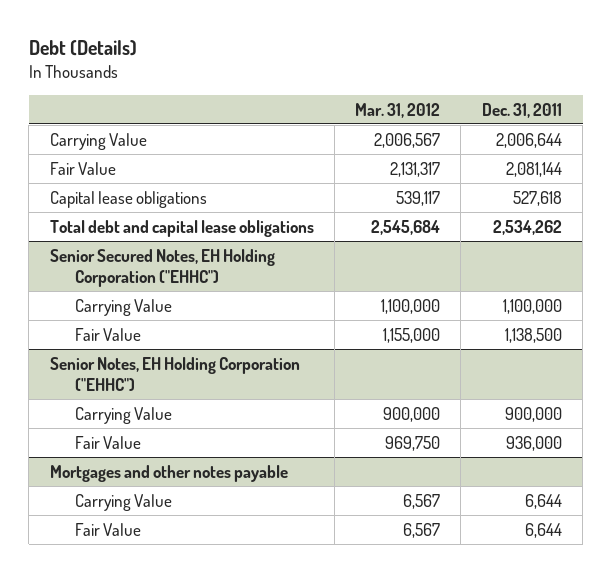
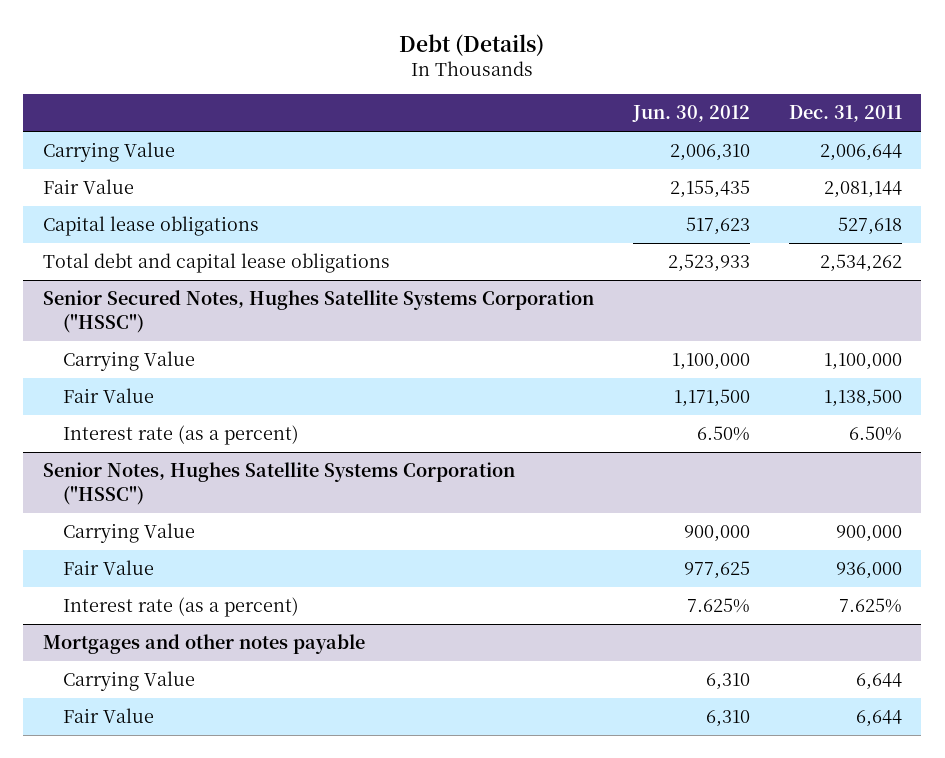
[355,102,441,118] Mar. 31, 2012 -> none
none -> [631,105,750,123] Jun. 30, 2012
[49,248,275,287] Senior Secured Notes, EH Holding Corporation ("EHHC") -> none
none -> [42,290,594,333] Senior Secured Notes, Hughes Satellite Systems Corporation ("HSSC")
[49,356,300,391] Senior Notes, EH Holding Corporation ("EHHC") -> none
none -> [62,425,299,446] Interest rate (as a percent)
none -> [42,462,515,505] Senior Notes, Hughes Satellite Systems Corporation ("HSSC")
none -> [62,597,299,618] Interest rate (as a percent)

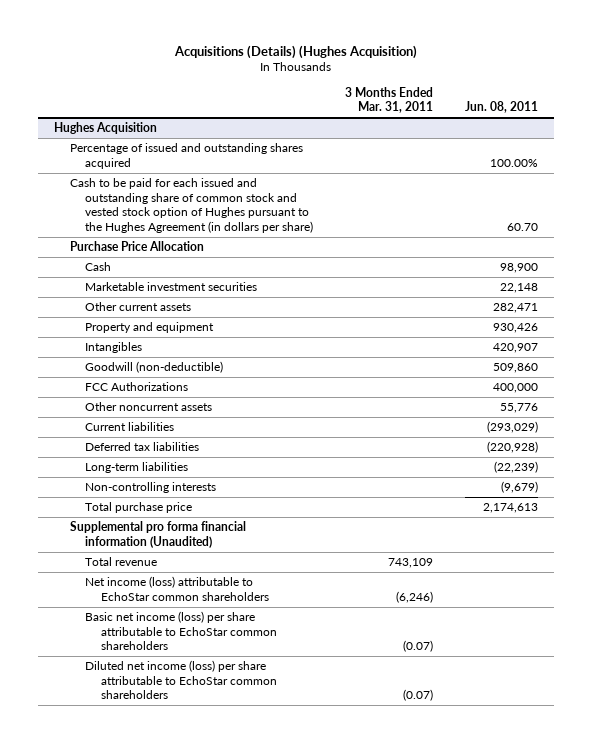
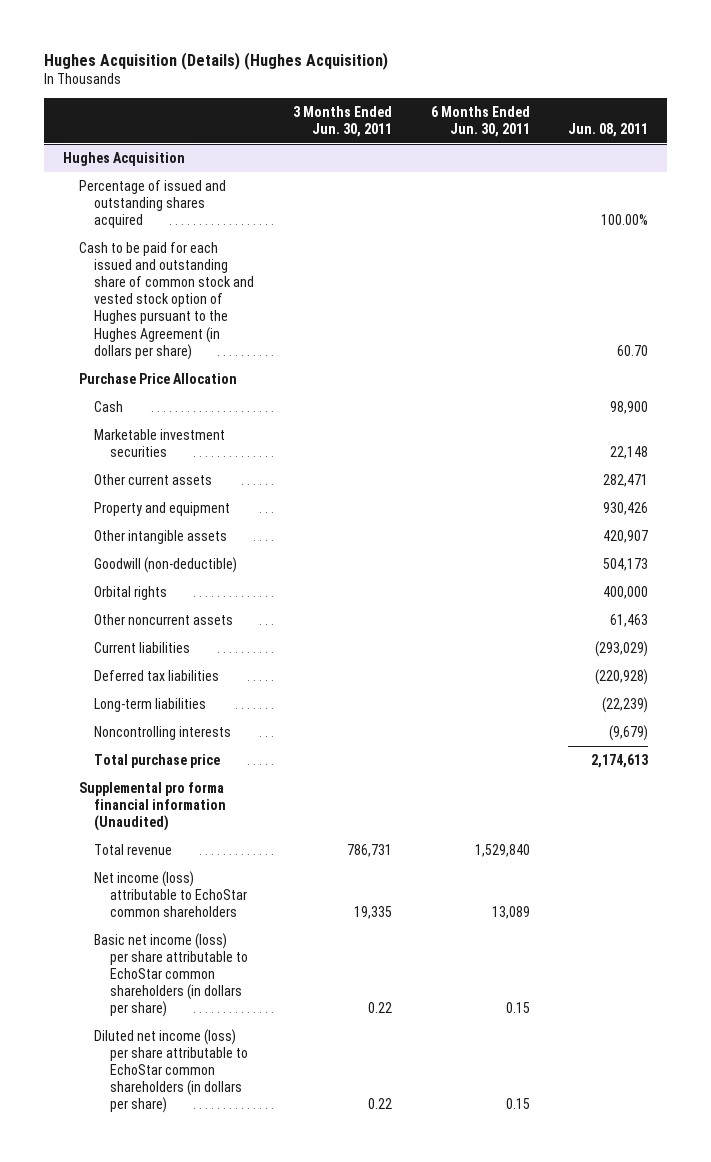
[174,44,418,59] Acquisitions (Details) (Hughes Acquisition) -> [44,51,389,70] Hughes Acquisition (Details) (Hughes Acquisition)
[345,86,434,114] 3 Months Ended Mar. 31, 2011 -> none
none -> [292,105,392,138] 3 Months Ended Jun. 30, 2011
none -> [430,105,530,138] 6 Months Ended Jun. 30, 2011
[85,382,189,392] FCC Authorizations -> none
[85,342,143,354] Intangibles -> [94,529,228,544] Other intangible assets
[492,363,538,374] 509,860 -> [603,557,649,571] 504,173
none -> [94,585,168,600] Orbital rights
[499,403,538,414] 55,776 -> [610,613,649,627] 61,463
[85,482,217,494] Non-controlling interests -> [94,725,232,740] Noncontrolling interests
[85,611,277,651] Basic net income (loss) per share attributable to EchoStar common shareholders -> [94,932,248,1018] Basic net income (loss) per share attributable to EchoStar common shareholders (in dollars per share)
[85,660,277,700] Diluted net income (loss) per share attributable to EchoStar common shareholders -> [94,1028,248,1114] Diluted net income (loss) per share attributable to EchoStar common shareholders (in dollars per share)

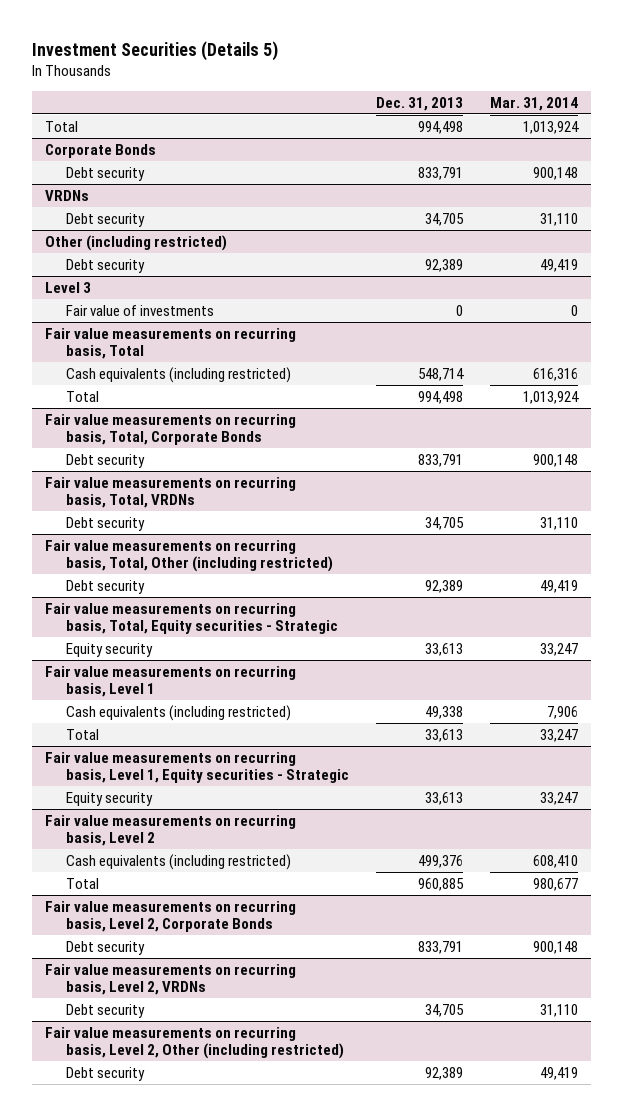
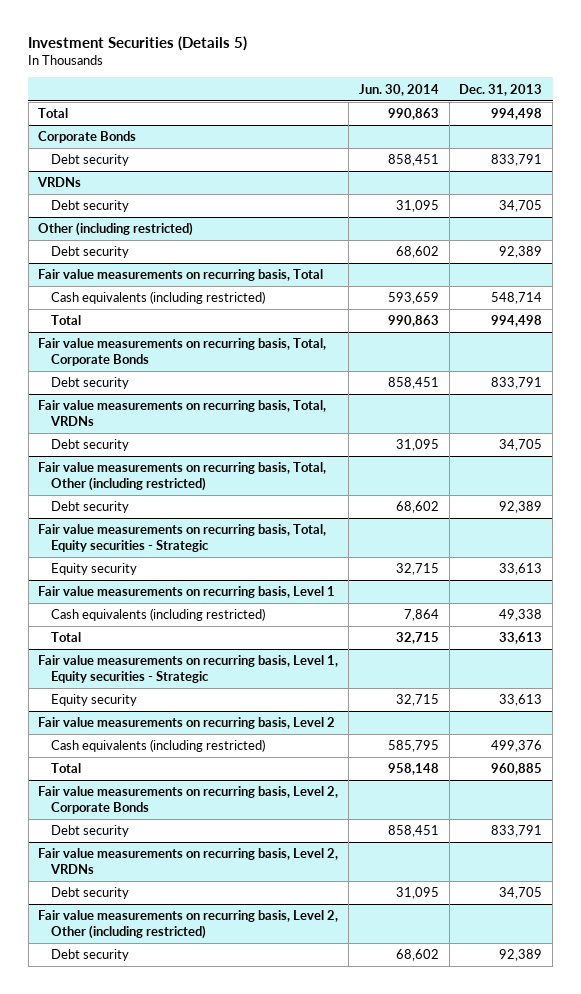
[489,97,578,112] Mar. 31, 2014 -> none
none -> [358,83,439,96] Jun. 30, 2014
[45,281,92,293] Level 3 -> none
[66,304,215,316] Fair value of investments -> none

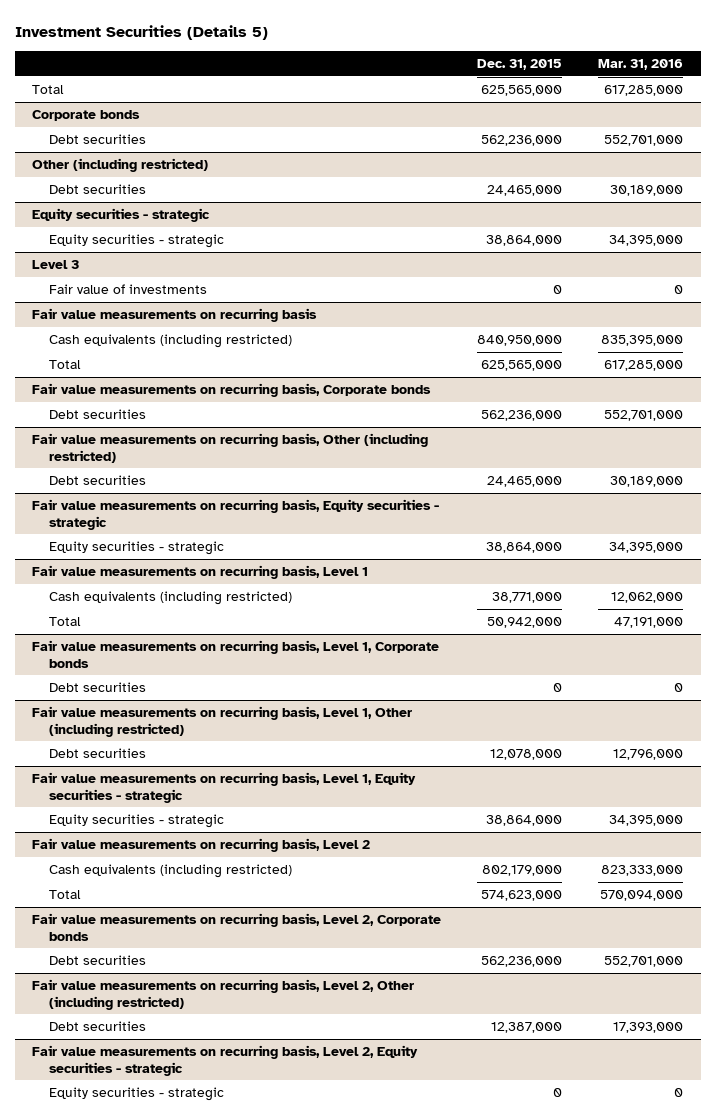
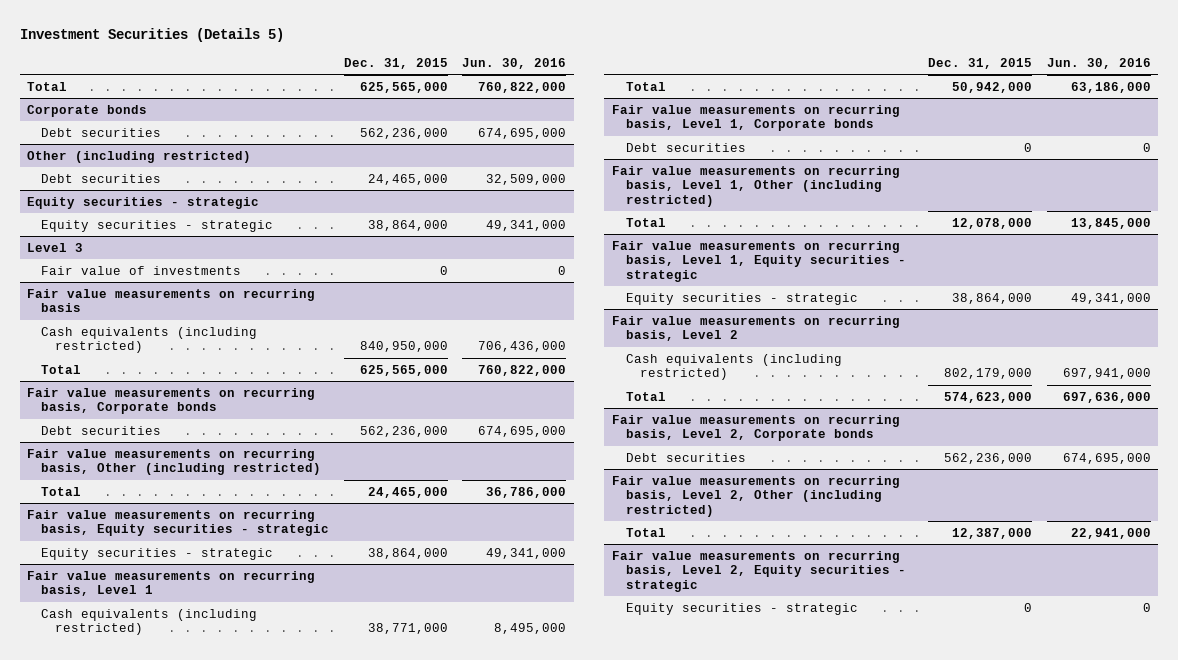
[597,58,683,70] Mar. 31, 2016 -> none
none -> [462,57,567,69] Jun. 30, 2016
[48,475,146,486] Debt securities -> [41,486,82,496] Total
[48,748,146,759] Debt securities -> [625,217,666,227] Total
[48,1021,146,1032] Debt securities -> [625,527,666,537] Total

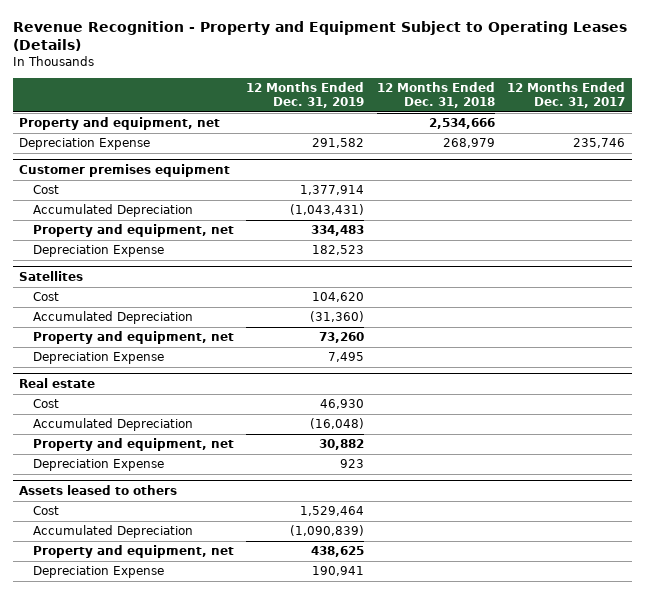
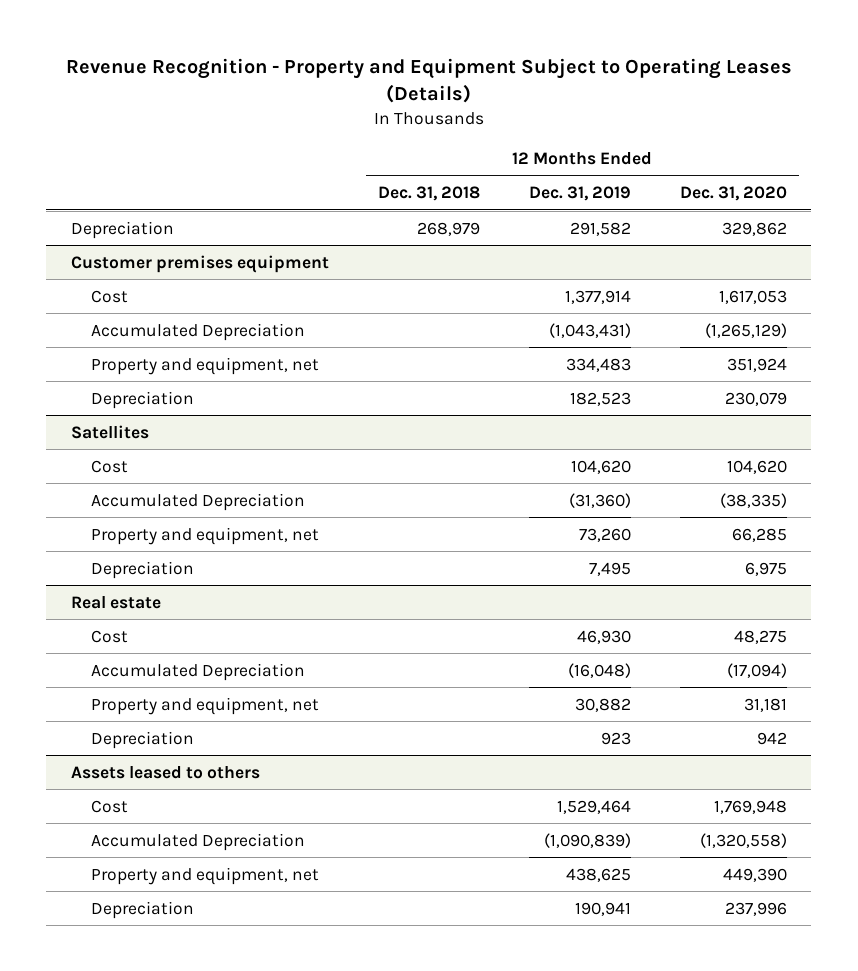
[507,82,626,108] 12 Months Ended Dec. 31, 2017 -> none
none -> [679,185,787,201] Dec. 31, 2020
[19,117,221,131] Property and equipment, net -> none
[19,138,151,151] Depreciation Expense -> [70,220,174,239] Depreciation
[32,245,164,258] Depreciation Expense -> [91,390,195,409] Depreciation
[32,352,164,365] Depreciation Expense -> [91,560,195,579] Depreciation
[32,459,164,472] Depreciation Expense -> [91,730,195,749] Depreciation
[32,566,164,579] Depreciation Expense -> [91,900,195,919] Depreciation

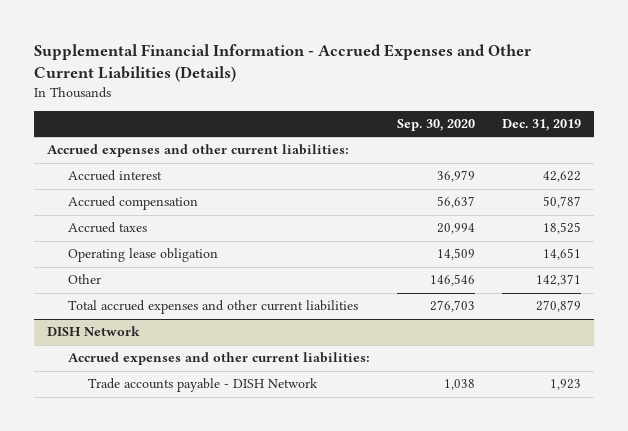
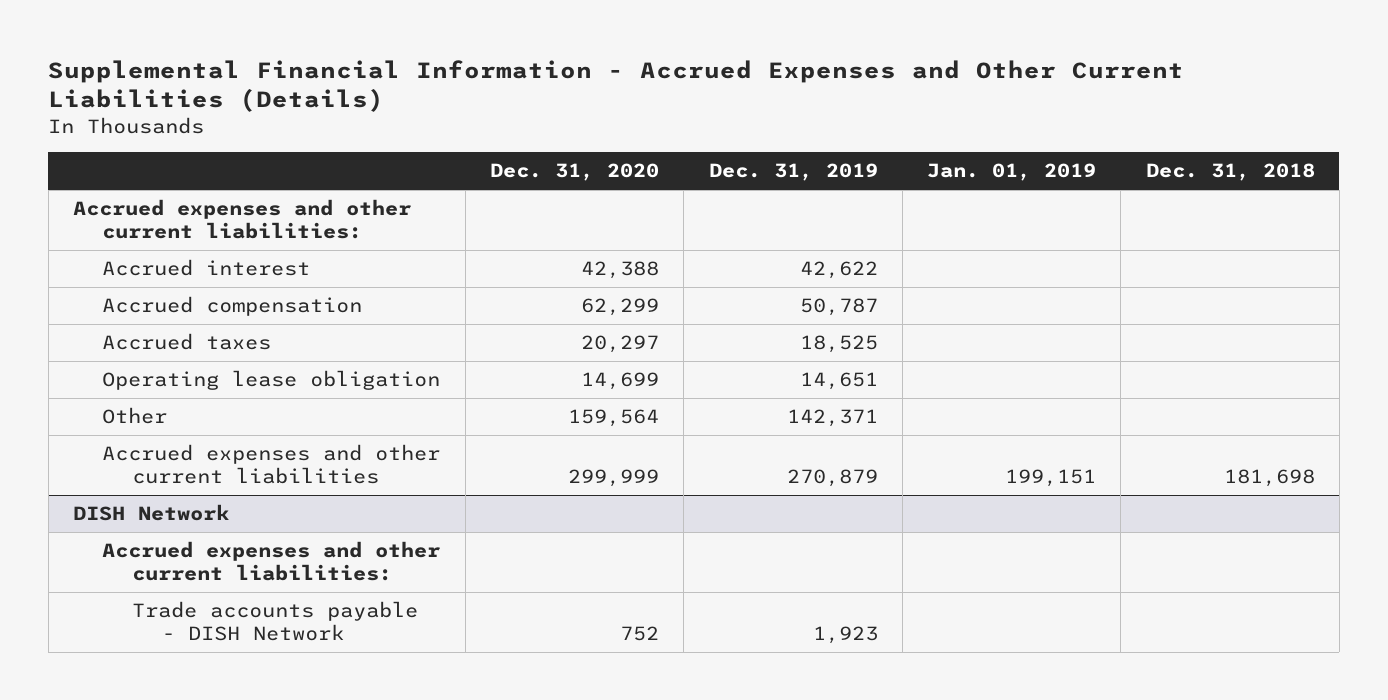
[396,119,475,132] Sep. 30, 2020 -> none
none -> [490,163,660,182] Dec. 31, 2020
none -> [927,163,1097,182] Jan. 01, 2019
none -> [1145,163,1315,182] Dec. 31, 2018
[67,300,358,315] Total accrued expenses and other current liabilities -> [102,444,441,485] Accrued expenses and other current liabilities

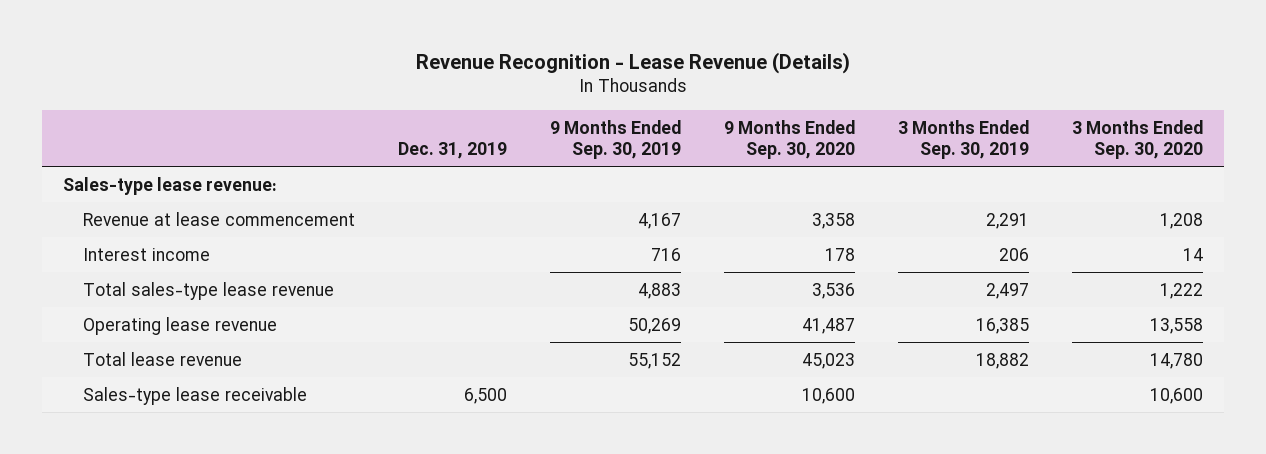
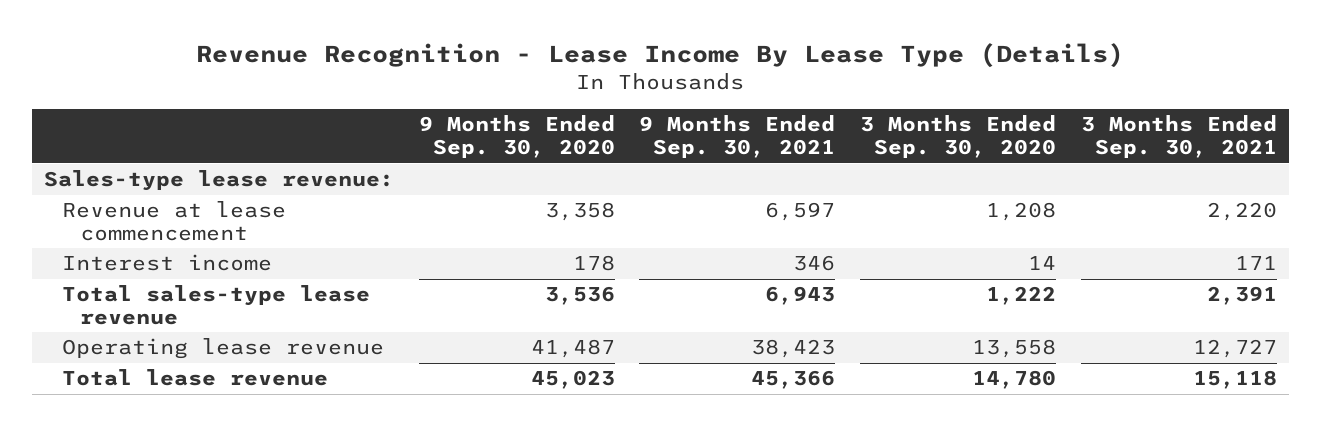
[415,51,850,74] Revenue Recognition - Lease Revenue (Details) -> [196,43,1125,69] Revenue Recognition - Lease Income By Lease Type (Details)
[397,141,507,159] Dec. 31, 2019 -> none
[549,119,681,159] 9 Months Ended Sep. 30, 2019 -> none
[897,119,1029,159] 3 Months Ended Sep. 30, 2019 -> none
none -> [639,115,836,159] 9 Months Ended Sep. 30, 2021
none -> [1080,115,1277,159] 3 Months Ended Sep. 30, 2021
[82,386,307,405] Sales-type lease receivable -> none

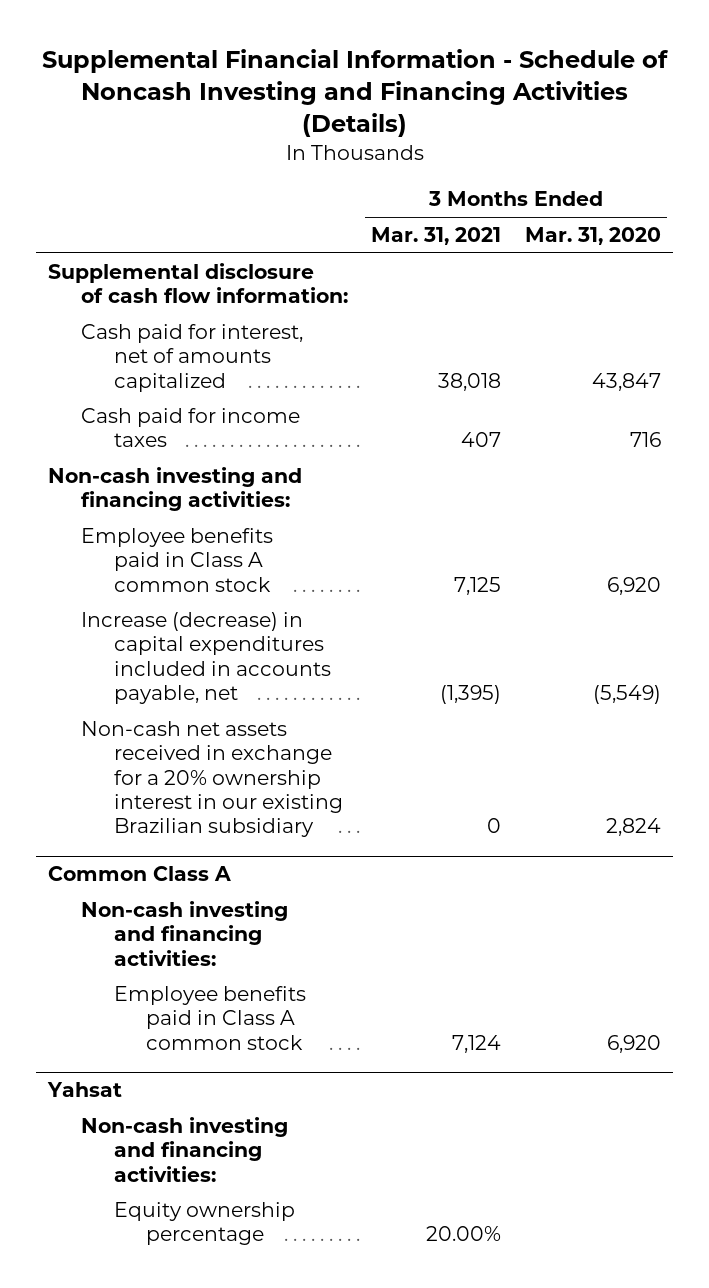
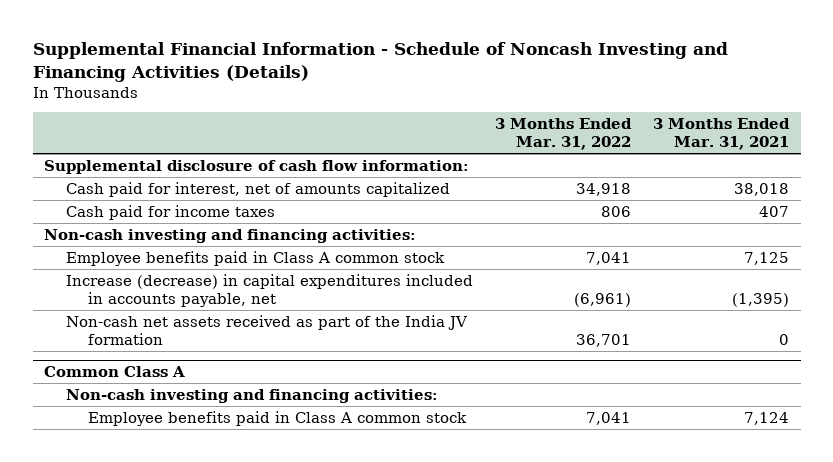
[525,227,662,246] Mar. 31, 2020 -> none
none -> [495,117,633,151] 3 Months Ended Mar. 31, 2022
[80,721,343,838] Non-cash net assets received in exchange for a 20% ownership interest in our existing Brazilian subsidiary -> [65,314,468,346] Non-cash net assets received as part of the India JV formation
[46,1082,122,1098] Yahsat -> none
[80,1117,288,1182] Non-cash investing and financing activities: -> none
[113,1202,295,1246] Equity ownership percentage -> none

